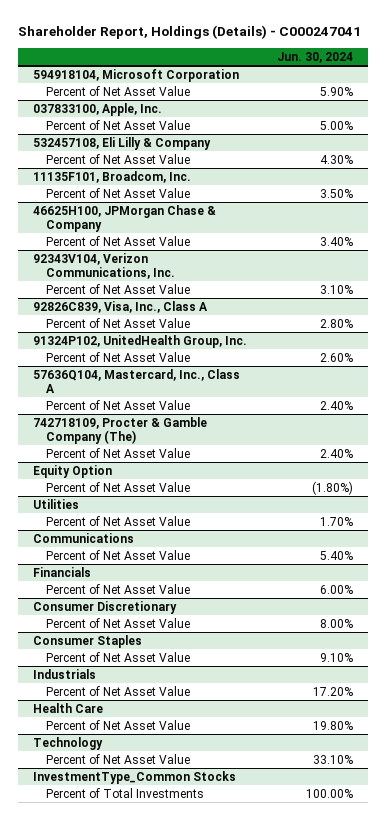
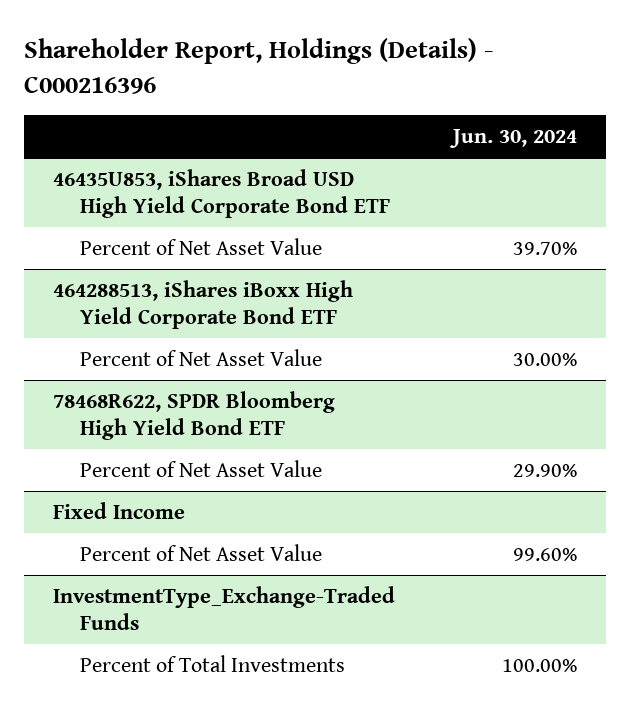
[17,25,361,40] Shareholder Report, Holdings (Details) - C000247041 -> [23,38,493,94] Shareholder Report, Holdings (Details) - C000216396
[32,68,239,82] 594918104, Microsoft Corporation -> none
[32,102,162,116] 037833100, Apple, Inc. -> none
[32,136,211,150] 532457108, Eli Lilly & Company -> none
[32,170,191,183] 11135F101, Broadcom, Inc. -> none
[32,204,216,232] 46625H100, JPMorgan Chase & Company -> none
[45,235,190,246] Percent of Net Asset Value -> none
[32,252,175,279] 92343V104, Verizon Communications, Inc. -> none
[45,283,190,294] Percent of Net Asset Value -> none
[32,300,208,313] 92826C839, Visa, Inc., Class A -> none
[45,317,190,328] Percent of Net Asset Value -> none
[32,334,247,348] 91324P102, UnitedHealth Group, Inc. -> none
[45,351,190,362] Percent of Net Asset Value -> none
[32,368,240,393] 57636Q104, Mastercard, Inc., Class A -> none
[45,399,190,410] Percent of Net Asset Value -> none
[32,416,207,444] 742718109, Procter & Gamble Company (The) -> none
[45,447,190,458] Percent of Net Asset Value -> none
[32,464,112,478] Equity Option -> none
[45,481,190,492] Percent of Net Asset Value -> none
[32,498,79,509] Utilities -> none
[45,515,190,526] Percent of Net Asset Value -> none
[32,532,134,543] Communications -> none
[45,549,190,560] Percent of Net Asset Value -> none
[32,566,91,577] Financials -> none
[45,583,190,594] Percent of Net Asset Value -> none
[32,600,177,614] Consumer Discretionary -> none
[45,617,190,628] Percent of Net Asset Value -> none
[32,634,142,648] Consumer Staples -> none
[45,651,190,662] Percent of Net Asset Value -> none
[32,668,96,679] Industrials -> none
[45,685,190,696] Percent of Net Asset Value -> none
[32,702,103,713] Health Care -> none
[45,719,190,730] Percent of Net Asset Value -> none
[32,736,103,750] Technology -> none
[45,753,190,764] Percent of Net Asset Value -> none
[32,770,236,784] InvestmentType_Common Stocks -> none
none -> [52,169,391,218] 46435U853, iShares Broad USD High Yield Corporate Bond ETF
[320,86,354,96] 5.90% -> [512,242,577,256] 39.70%
none -> [52,280,353,329] 464288513, iShares iBoxx High Yield Corporate Bond ETF
[320,120,354,130] 5.00% -> [512,353,577,367] 30.00%
none -> [52,391,335,440] 78468R622, SPDR Bloomberg High Yield Bond ETF
[320,154,354,164] 4.30% -> [512,464,577,478] 29.90%
none -> [52,502,185,520] Fixed Income
[320,188,354,198] 3.50% -> [512,548,577,562] 99.60%
none -> [52,586,395,630] InvestmentType_Exchange-Traded Funds

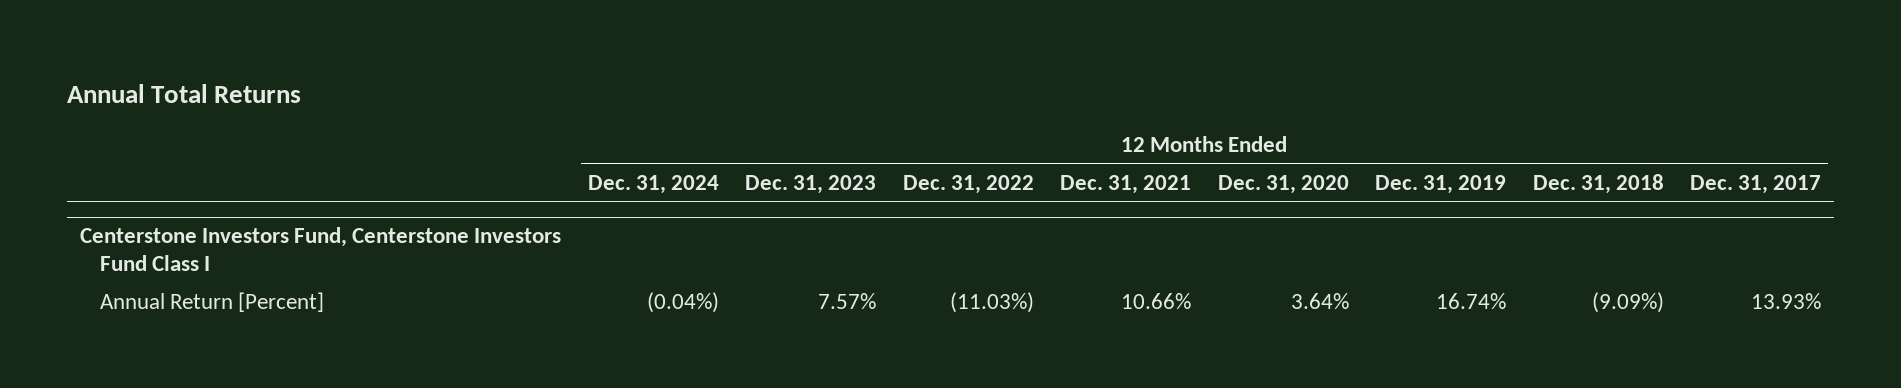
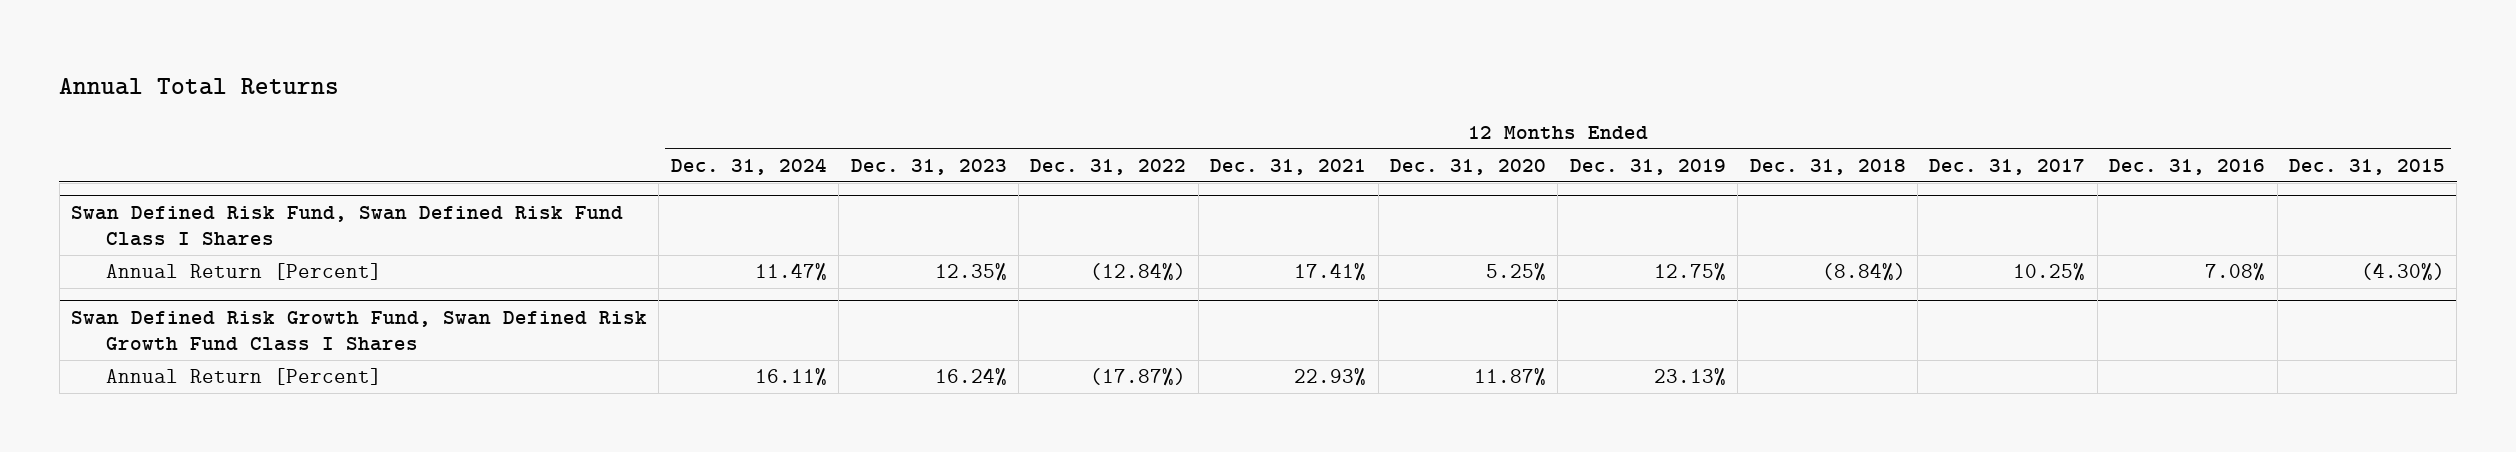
none -> [2109,158,2266,175] Dec. 31, 2016
none -> [2288,158,2445,175] Dec. 31, 2015
[80,227,562,272] Centerstone Investors Fund, Centerstone Investors Fund Class I -> none
none -> [70,206,623,246] Swan Defined Risk Fund, Swan Defined Risk Fund Class I Shares
[646,292,719,314] (0.04%) -> [754,263,827,282] 11.47%
[818,293,877,310] 7.57% -> [934,263,1007,282] 12.35%
[949,292,1034,314] (11.03%) -> [1090,263,1187,282] (12.84%)
[1121,293,1192,310] 10.66% -> [1294,263,1367,282] 17.41%
[1290,293,1349,310] 3.64% -> [1485,263,1546,282] 5.25%
[1436,293,1507,310] 16.74% -> [1653,263,1726,282] 12.75%
[1591,292,1664,314] (9.09%) -> [1821,263,1906,282] (8.84%)
[1750,293,1821,310] 13.93% -> [2013,263,2086,282] 10.25%
none -> [70,311,647,351] Swan Defined Risk Growth Fund, Swan Defined Risk Growth Fund Class I Shares
none -> [105,368,382,386] Annual Return [Percent]

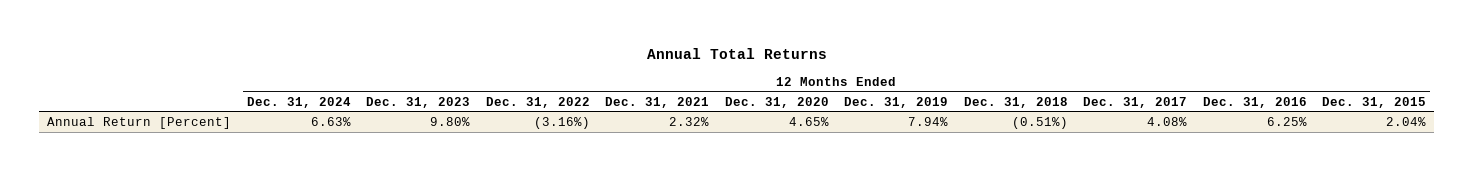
[70,206,623,246] Swan Defined Risk Fund, Swan Defined Risk Fund Class I Shares -> none
[70,311,647,351] Swan Defined Risk Growth Fund, Swan Defined Risk Growth Fund Class I Shares -> none
[105,368,382,386] Annual Return [Percent] -> none
[754,263,827,282] 11.47% -> [310,117,351,127] 6.63%
[934,263,1007,282] 12.35% -> [430,117,471,127] 9.80%
[1090,263,1187,282] (12.84%) -> [533,117,590,130] (3.16%)
[1294,263,1367,282] 17.41% -> [669,117,710,127] 2.32%
[1485,263,1546,282] 5.25% -> [788,117,829,127] 4.65%
[1653,263,1726,282] 12.75% -> [908,117,949,127] 7.94%
[1821,263,1906,282] (8.84%) -> [1011,117,1068,130] (0.51%)
[2013,263,2086,282] 10.25% -> [1147,117,1188,127] 4.08%
[2205,263,2266,282] 7.08% -> [1266,117,1307,127] 6.25%
[2360,263,2445,282] (4.30%) -> [1386,117,1427,127] 2.04%

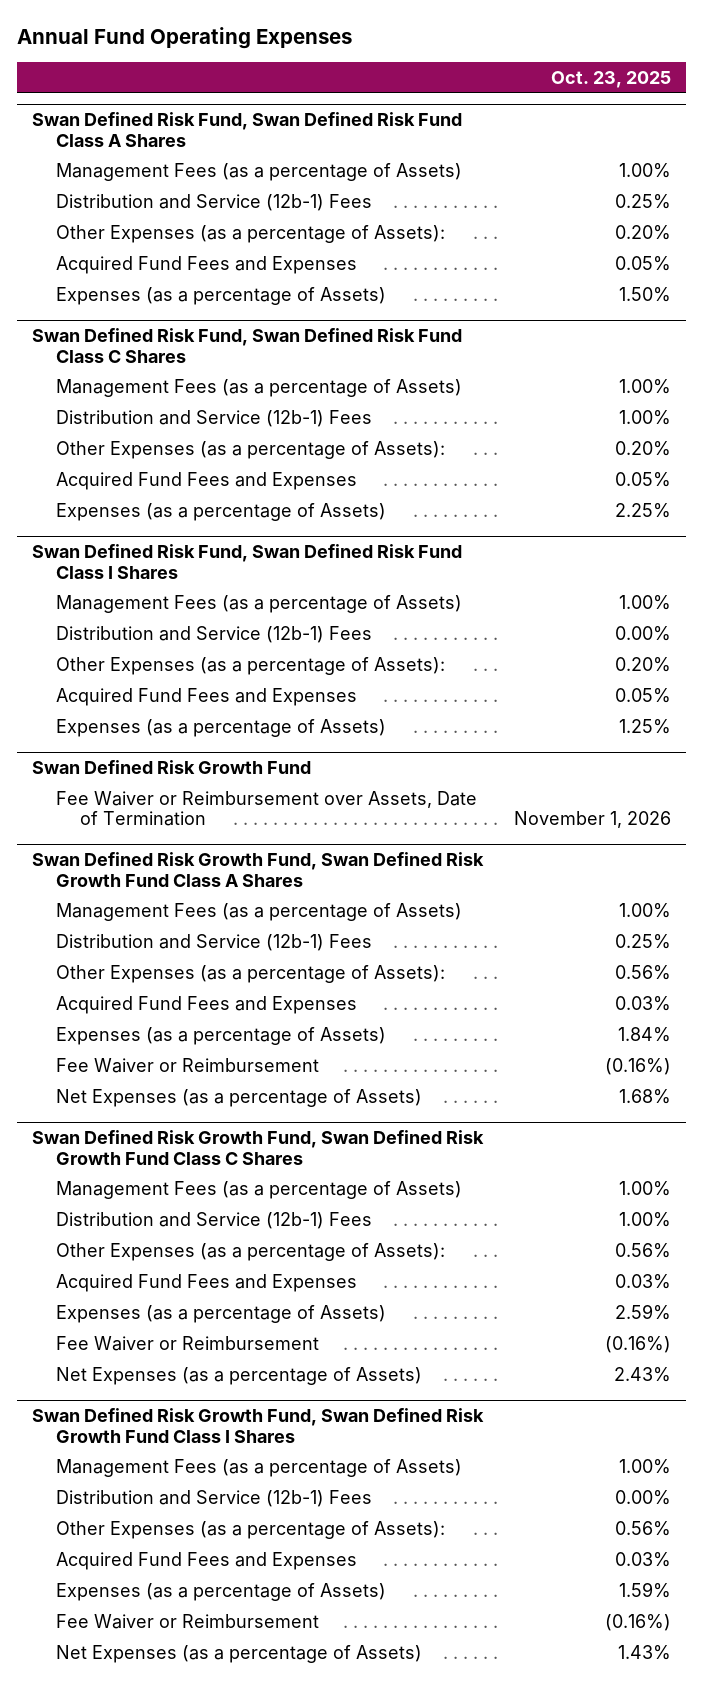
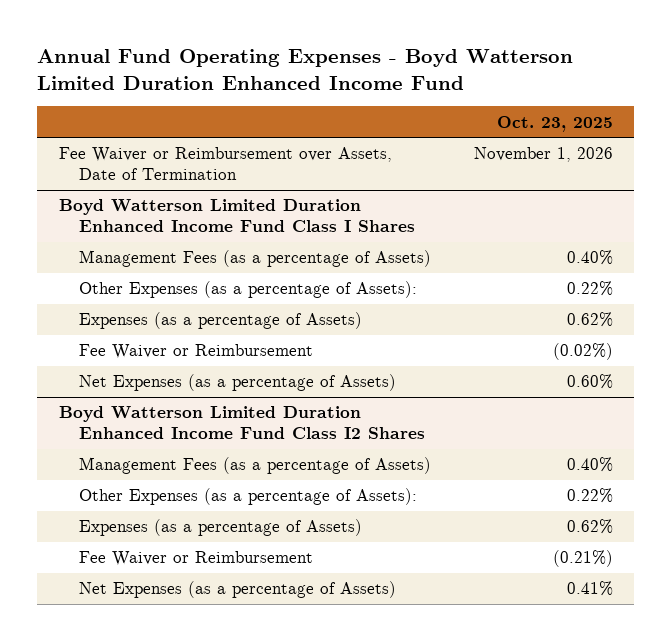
[16,27,352,50] Annual Fund Operating Expenses -> [37,49,574,90] Annual Fund Operating Expenses - Boyd Watterson Limited Duration Enhanced Income Fund
[31,112,462,147] Swan Defined Risk Fund, Swan Defined Risk Fund Class A Shares -> none
[56,162,463,181] Management Fees (as a percentage of Assets) -> none
[56,193,373,211] Distribution and Service (12b-1) Fees -> none
[56,224,446,243] Other Expenses (as a percentage of Assets): -> none
[56,255,358,274] Acquired Fund Fees and Expenses -> none
[56,286,387,305] Expenses (as a percentage of Assets) -> none
[31,328,462,363] Swan Defined Risk Fund, Swan Defined Risk Fund Class C Shares -> none
[56,378,463,397] Management Fees (as a percentage of Assets) -> none
[56,409,373,427] Distribution and Service (12b-1) Fees -> none
[56,440,446,459] Other Expenses (as a percentage of Assets): -> none
[56,471,358,490] Acquired Fund Fees and Expenses -> none
[56,502,387,521] Expenses (as a percentage of Assets) -> none
[31,544,462,579] Swan Defined Risk Fund, Swan Defined Risk Fund Class I Shares -> none
[56,594,463,613] Management Fees (as a percentage of Assets) -> none
[56,625,373,643] Distribution and Service (12b-1) Fees -> none
[56,656,446,675] Other Expenses (as a percentage of Assets): -> none
[56,687,358,706] Acquired Fund Fees and Expenses -> none
[56,718,387,737] Expenses (as a percentage of Assets) -> none
[31,760,311,775] Swan Defined Risk Growth Fund -> none
[31,852,484,887] Swan Defined Risk Growth Fund, Swan Defined Risk Growth Fund Class A Shares -> none
[56,933,373,951] Distribution and Service (12b-1) Fees -> none
[56,995,358,1014] Acquired Fund Fees and Expenses -> none
[31,1130,484,1165] Swan Defined Risk Growth Fund, Swan Defined Risk Growth Fund Class C Shares -> none
[56,1211,373,1229] Distribution and Service (12b-1) Fees -> none
[56,1273,358,1292] Acquired Fund Fees and Expenses -> none
[31,1408,484,1443] Swan Defined Risk Growth Fund, Swan Defined Risk Growth Fund Class I Shares -> none
[56,1458,463,1477] Management Fees (as a percentage of Assets) -> none
[56,1489,373,1507] Distribution and Service (12b-1) Fees -> none
[56,1520,446,1539] Other Expenses (as a percentage of Assets): -> none
[56,1551,358,1570] Acquired Fund Fees and Expenses -> none
[56,1582,387,1601] Expenses (as a percentage of Assets) -> none
[56,1613,320,1629] Fee Waiver or Reimbursement -> none
[56,1644,423,1663] Net Expenses (as a percentage of Assets) -> none
none -> [58,199,416,233] Boyd Watterson Limited Duration Enhanced Income Fund Class I Shares
[618,902,671,918] 1.00% -> [567,250,614,266] 0.40%
[614,964,671,980] 0.56% -> [567,281,614,297] 0.22%
[617,1026,671,1042] 1.84% -> [567,312,614,328] 0.62%
[604,1057,671,1075] (0.16%) -> [553,343,614,361] (0.02%)
[618,1088,671,1104] 1.68% -> [567,374,614,390] 0.60%
none -> [58,406,426,440] Boyd Watterson Limited Duration Enhanced Income Fund Class I2 Shares
[618,1180,671,1196] 1.00% -> [567,457,614,473] 0.40%
[614,1242,671,1258] 0.56% -> [567,488,614,504] 0.22%
[614,1303,671,1320] 2.59% -> [567,519,614,535] 0.62%
[604,1335,671,1353] (0.16%) -> [553,550,614,568] (0.21%)
[613,1366,671,1382] 2.43% -> [567,581,614,597] 0.41%

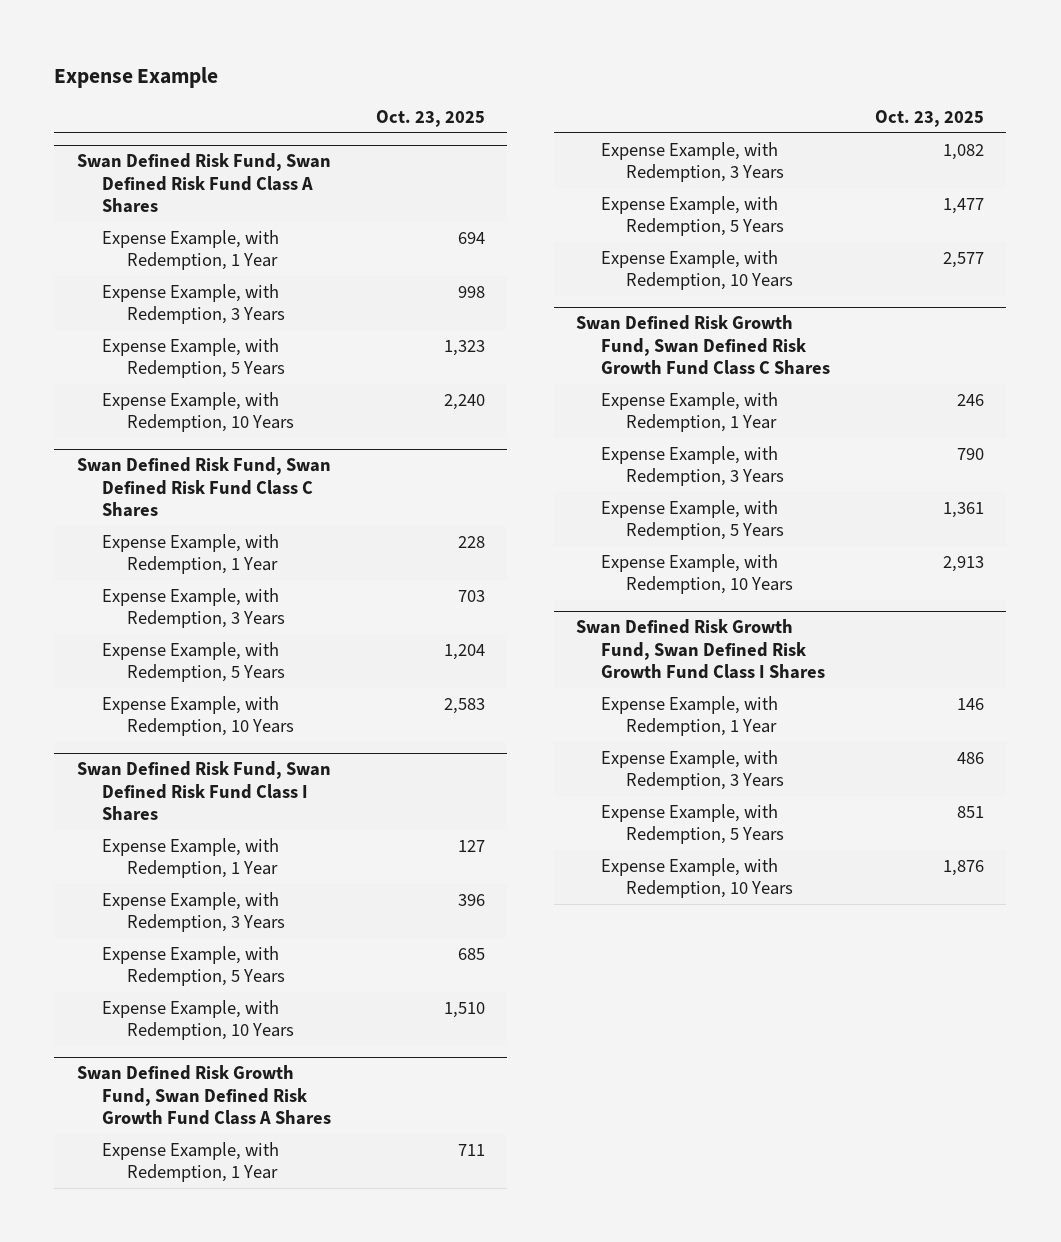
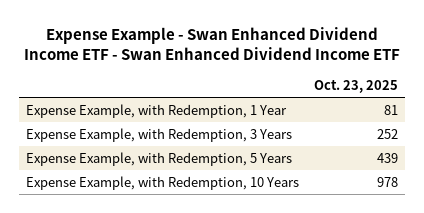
[54,67,219,89] Expense Example -> [24,26,401,61] Expense Example - Swan Enhanced Dividend Income ETF - Swan Enhanced Dividend Income ETF
[76,152,331,214] Swan Defined Risk Fund, Swan Defined Risk Fund Class A Shares -> none
[76,456,331,518] Swan Defined Risk Fund, Swan Defined Risk Fund Class C Shares -> none
[101,533,279,575] Expense Example, with Redemption, 1 Year -> none
[101,587,285,629] Expense Example, with Redemption, 3 Years -> none
[101,641,285,683] Expense Example, with Redemption, 5 Years -> none
[101,695,294,737] Expense Example, with Redemption, 10 Years -> none
[76,760,331,822] Swan Defined Risk Fund, Swan Defined Risk Fund Class I Shares -> none
[101,837,279,879] Expense Example, with Redemption, 1 Year -> none
[101,891,285,933] Expense Example, with Redemption, 3 Years -> none
[101,945,285,987] Expense Example, with Redemption, 5 Years -> none
[101,999,294,1041] Expense Example, with Redemption, 10 Years -> none
[76,1064,331,1126] Swan Defined Risk Growth Fund, Swan Defined Risk Growth Fund Class A Shares -> none
[101,1141,279,1183] Expense Example, with Redemption, 1 Year -> none
[600,141,784,183] Expense Example, with Redemption, 3 Years -> none
[600,195,784,237] Expense Example, with Redemption, 5 Years -> none
[600,249,793,291] Expense Example, with Redemption, 10 Years -> none
[575,314,830,376] Swan Defined Risk Growth Fund, Swan Defined Risk Growth Fund Class C Shares -> none
[600,391,778,433] Expense Example, with Redemption, 1 Year -> none
[600,445,784,487] Expense Example, with Redemption, 3 Years -> none
[600,499,784,541] Expense Example, with Redemption, 5 Years -> none
[600,553,793,595] Expense Example, with Redemption, 10 Years -> none
[575,618,825,680] Swan Defined Risk Growth Fund, Swan Defined Risk Growth Fund Class I Shares -> none
[600,695,778,737] Expense Example, with Redemption, 1 Year -> none
[600,749,784,791] Expense Example, with Redemption, 3 Years -> none
[600,803,784,845] Expense Example, with Redemption, 5 Years -> none
[600,857,793,899] Expense Example, with Redemption, 10 Years -> none
[457,231,485,244] 694 -> [383,104,398,115] 81
[457,285,485,298] 998 -> [376,128,398,139] 252
[443,339,485,356] 1,323 -> [376,152,398,163] 439
[443,393,485,410] 2,240 -> [376,176,398,187] 978

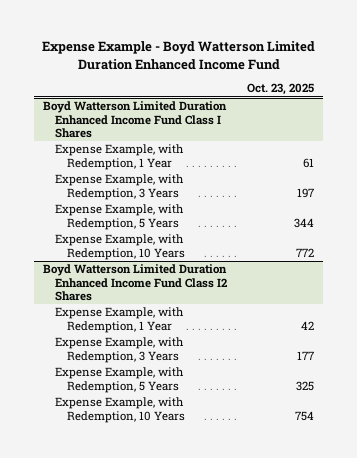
[24,26,401,61] Expense Example - Swan Enhanced Dividend Income ETF - Swan Enhanced Dividend Income ETF -> [41,41,315,70] Expense Example - Boyd Watterson Limited Duration Enhanced Income Fund
none -> [43,101,228,138] Boyd Watterson Limited Duration Enhanced Income Fund Class I Shares
[383,104,398,115] 81 -> [302,157,314,168] 61
[376,128,398,139] 252 -> [296,187,314,198] 197
[376,152,398,163] 439 -> [293,217,314,228] 344
[376,176,398,187] 978 -> [295,247,314,257] 772
none -> [43,264,228,301] Boyd Watterson Limited Duration Enhanced Income Fund Class I2 Shares
none -> [55,307,185,333] Expense Example, with Redemption, 1 Year
none -> [55,337,185,363] Expense Example, with Redemption, 3 Years
none -> [55,367,185,393] Expense Example, with Redemption, 5 Years
none -> [55,397,186,423] Expense Example, with Redemption, 10 Years

